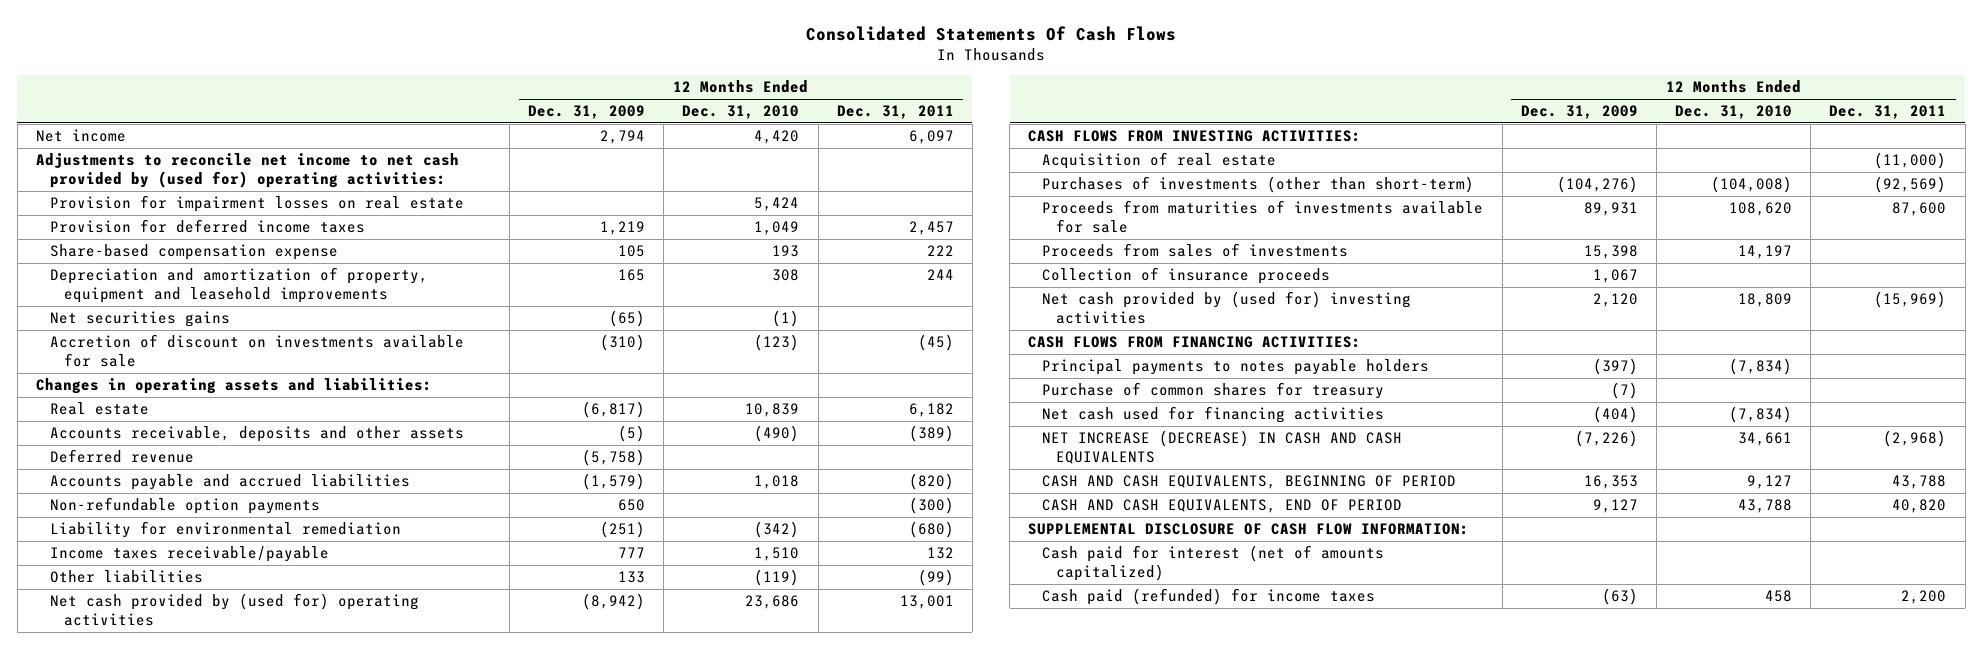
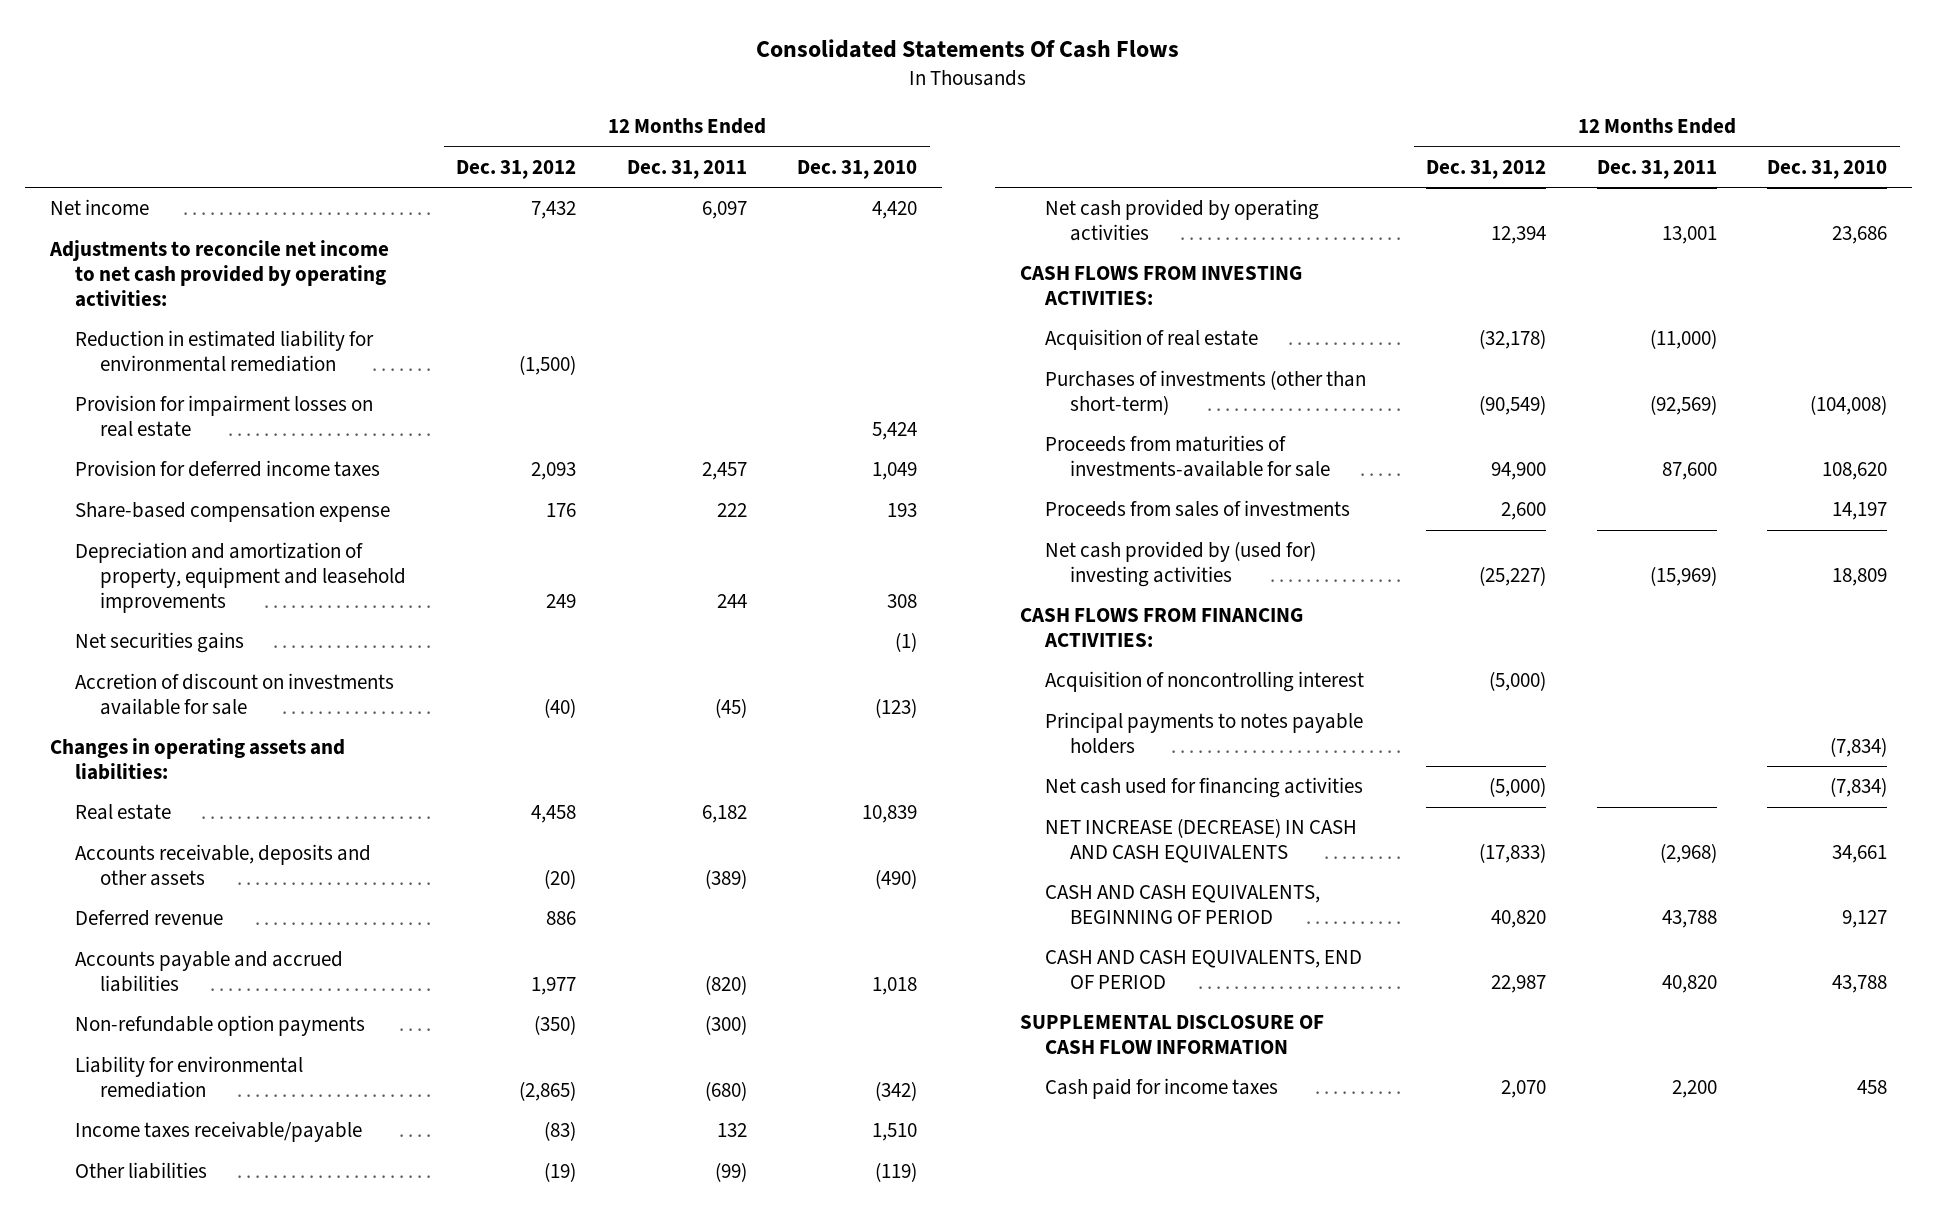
[528,105,646,120] Dec. 31, 2009 -> none
none -> [456,159,577,179] Dec. 31, 2012
[35,153,459,188] Adjustments to reconcile net income to net cash provided by (used for) operating activities: -> [48,240,389,307] Adjustments to reconcile net income to net cash provided by operating activities:
none -> [74,330,374,372] Reduction in estimated liability for environmental remediation
[49,593,419,626] Net cash provided by (used for) operating activities -> [1044,199,1319,241] Net cash provided by operating activities
[1042,200,1484,233] Proceeds from maturities of investments available for sale -> [1044,435,1331,477] Proceeds from maturities of investments-available for sale
[1042,267,1331,285] Collection of insurance proceeds -> none
none -> [1044,671,1364,693] Acquisition of noncontrolling interest
[1042,382,1385,400] Purchase of common shares for treasury -> none
[1042,545,1385,581] Cash paid for interest (net of amounts capitalized) -> none
[1028,523,1470,536] SUPPLEMENTAL DISCLOSURE OF CASH FLOW INFORMATION: -> [1019,1015,1324,1054] SUPPLEMENTAL DISCLOSURE OF CASH FLOW INFORMATION
[1042,588,1376,606] Cash paid (refunded) for income taxes -> [1044,1078,1278,1100] Cash paid for income taxes

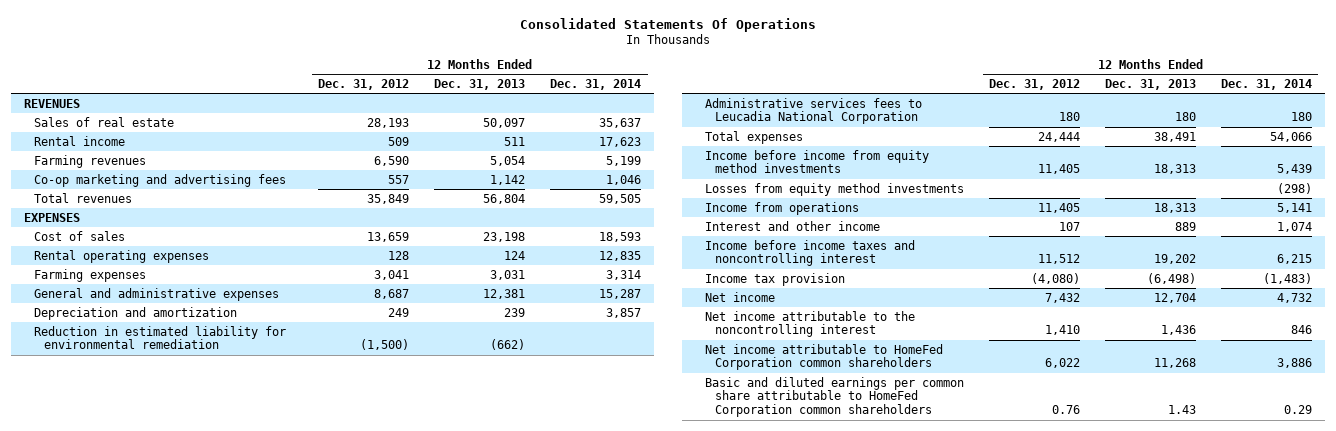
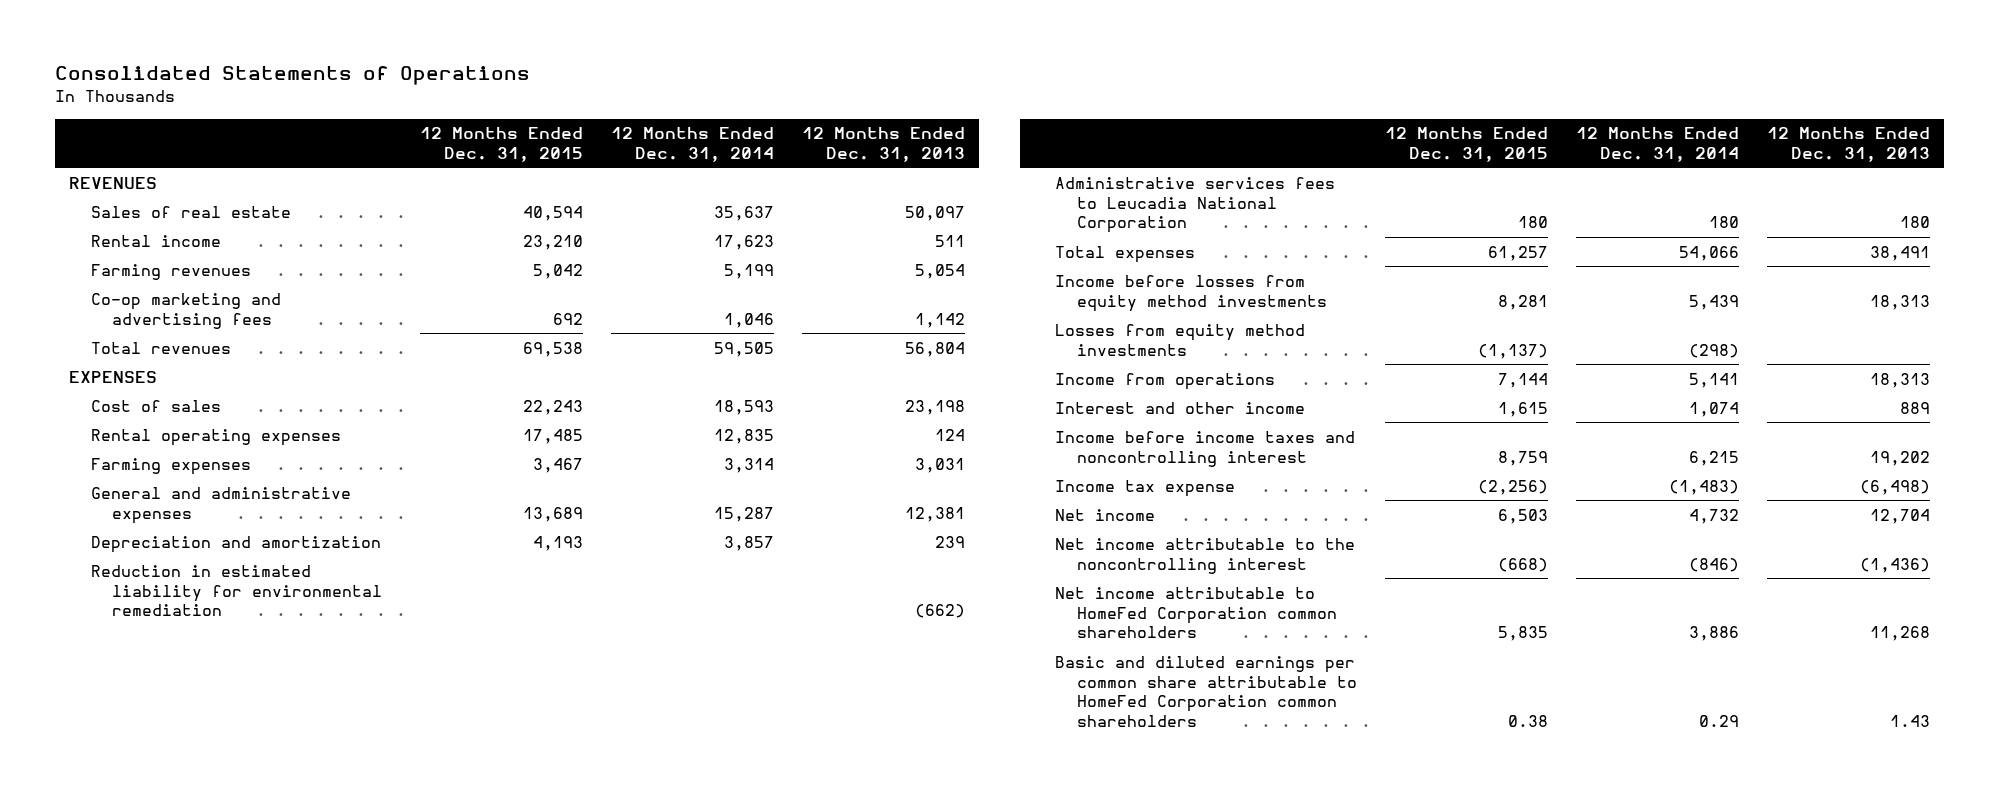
[519,17,816,32] Consolidated Statements Of Operations -> [55,66,531,86] Consolidated Statements of Operations
[318,79,410,91] Dec. 31, 2012 -> none
none -> [420,127,584,163] 12 Months Ended Dec. 31, 2015
[704,149,929,174] Income before income from equity method investments -> [1055,274,1327,312] Income before losses from equity method investments
[704,272,845,286] Income tax provision -> [1055,479,1236,497] Income tax expense
[1161,325,1197,336] 1,436 -> [1860,557,1931,573] (1,436)
[1291,325,1313,335] 846 -> [1689,557,1740,572] (846)

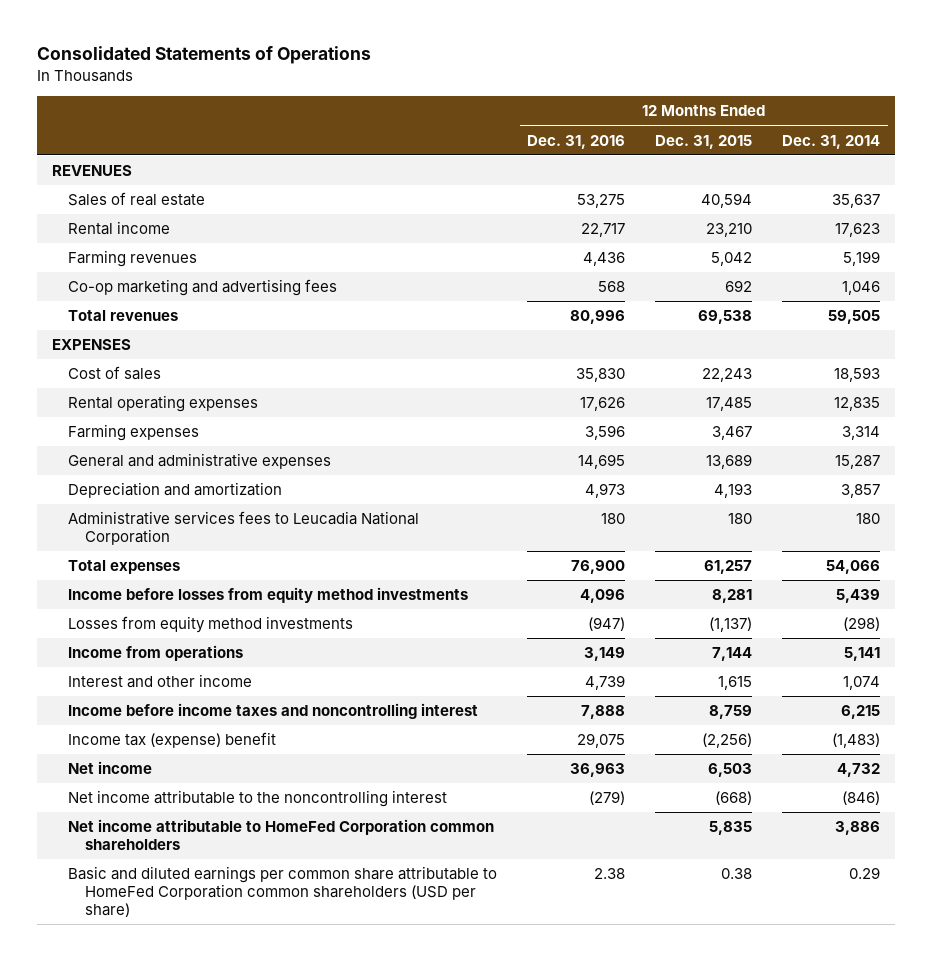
[802,127,966,163] 12 Months Ended Dec. 31, 2013 -> none
none -> [527,134,626,149] Dec. 31, 2016
[90,564,383,617] Reduction in estimated liability for environmental remediation -> none
[1055,479,1236,497] Income tax expense -> [68,732,277,749] Income tax (expense) benefit
[1055,655,1357,728] Basic and diluted earnings per common share attributable to HomeFed Corporation common shareholders -> [68,866,498,918] Basic and diluted earnings per common share attributable to HomeFed Corporation common shareholders (USD per share)

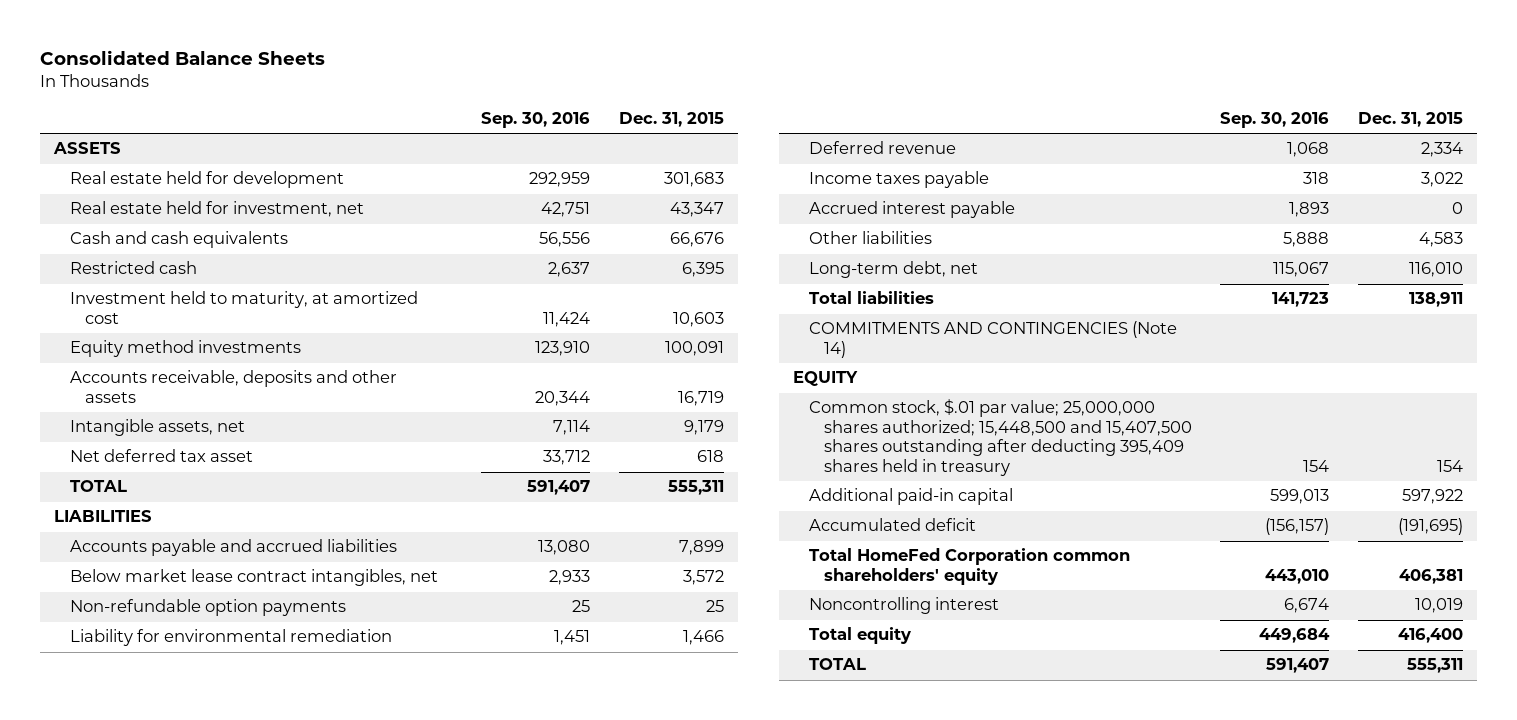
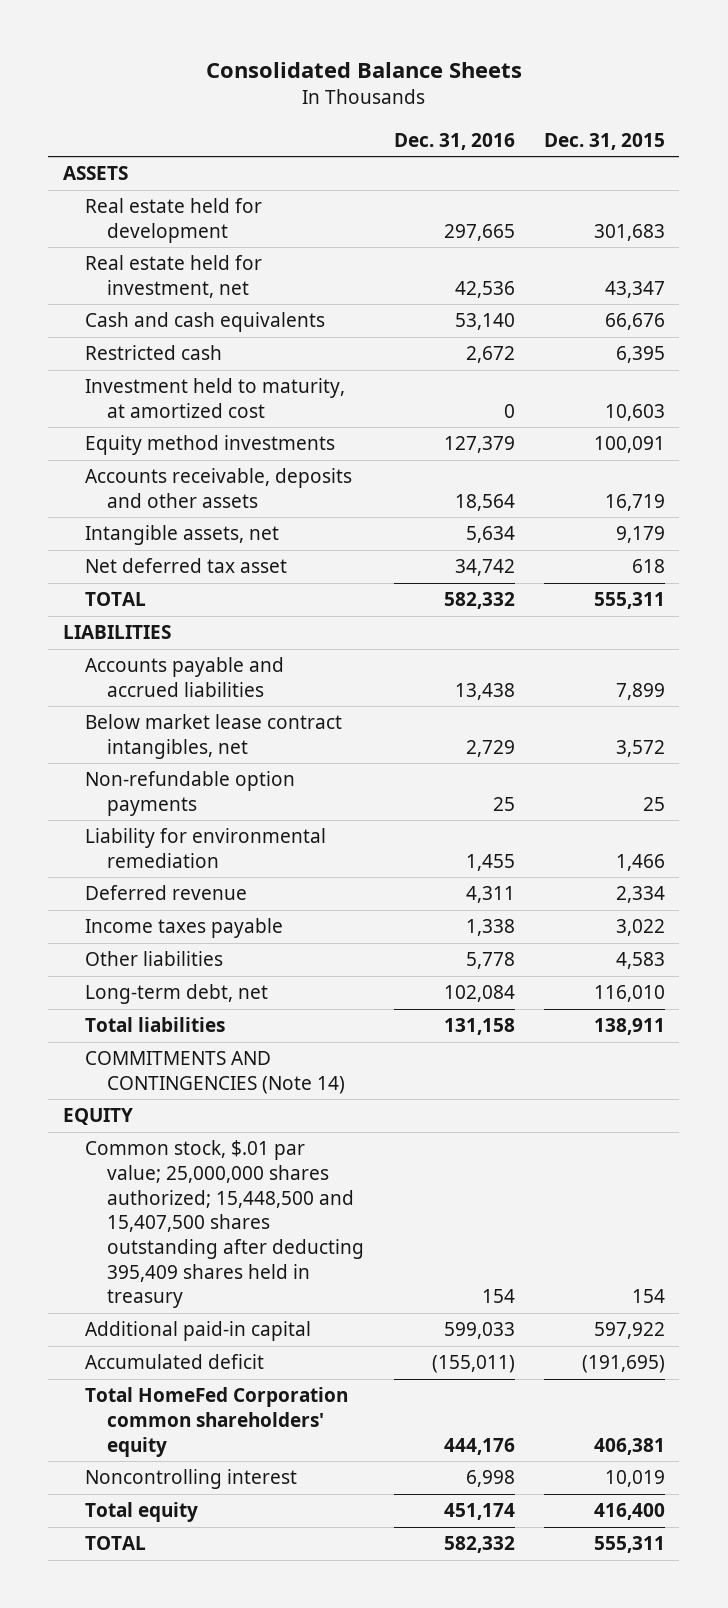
[481,112,591,129] Sep. 30, 2016 -> none
none -> [393,132,515,150] Dec. 31, 2016
[808,201,1015,219] Accrued interest payable -> none

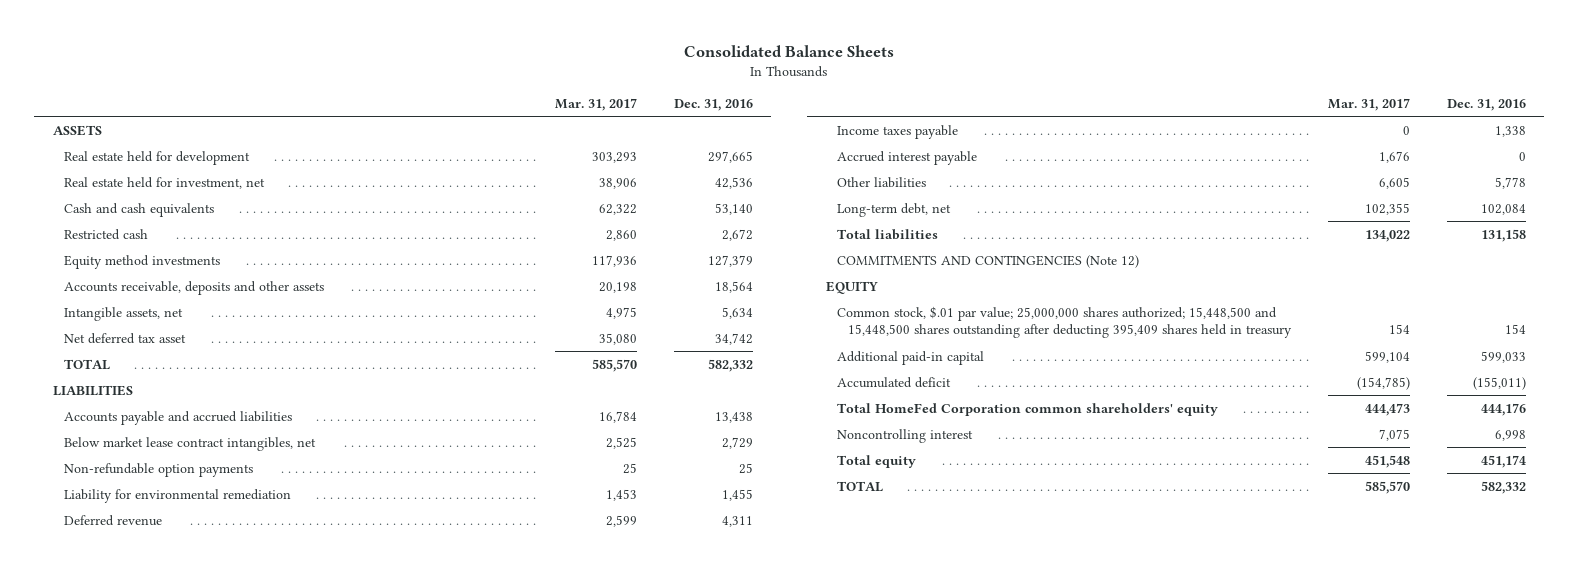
[543,132,665,150] Dec. 31, 2015 -> none
none -> [554,97,637,111] Mar. 31, 2017
[85,378,346,418] Investment held to maturity, at amortized cost -> none
none -> [836,150,977,165] Accrued interest payable
[85,1051,346,1094] COMMITMENTS AND CONTINGENCIES (Note 14) -> [836,254,1139,268] COMMITMENTS AND CONTINGENCIES (Note 12)
[85,1140,365,1309] Common stock, $.01 par value; 25,000,000 shares authorized; 15,448,500 and 15,407,500 shares outstanding after deducting 395,409 shares held in treasury -> [836,305,1292,339] Common stock, $.01 par value; 25,000,000 shares authorized; 15,448,500 and 15,448,500 shares outstanding after deducting 395,409 shares held in treasury

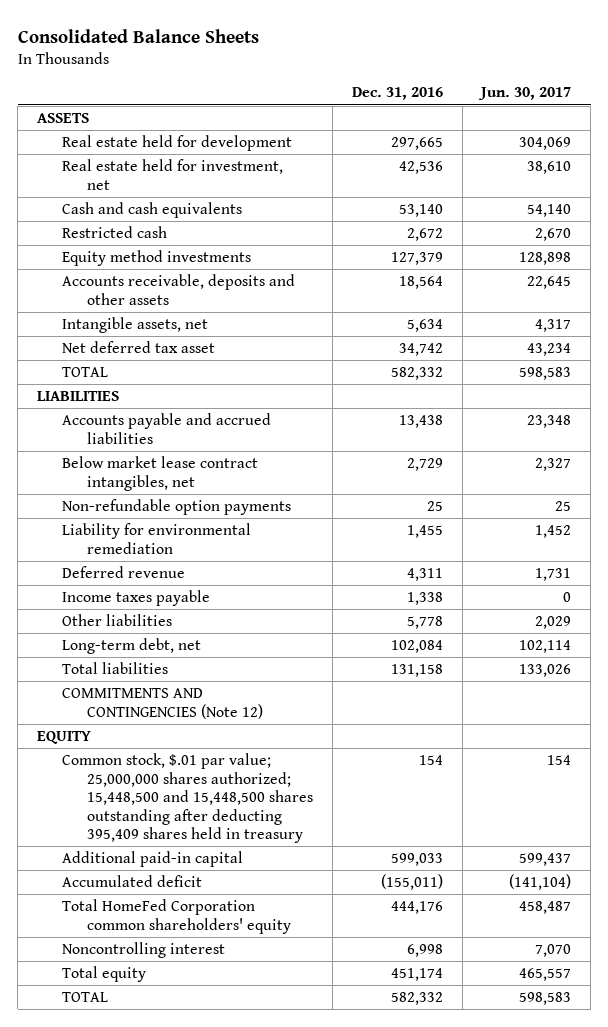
[554,97,637,111] Mar. 31, 2017 -> none
none -> [478,87,572,101] Jun. 30, 2017
[836,150,977,165] Accrued interest payable -> none

